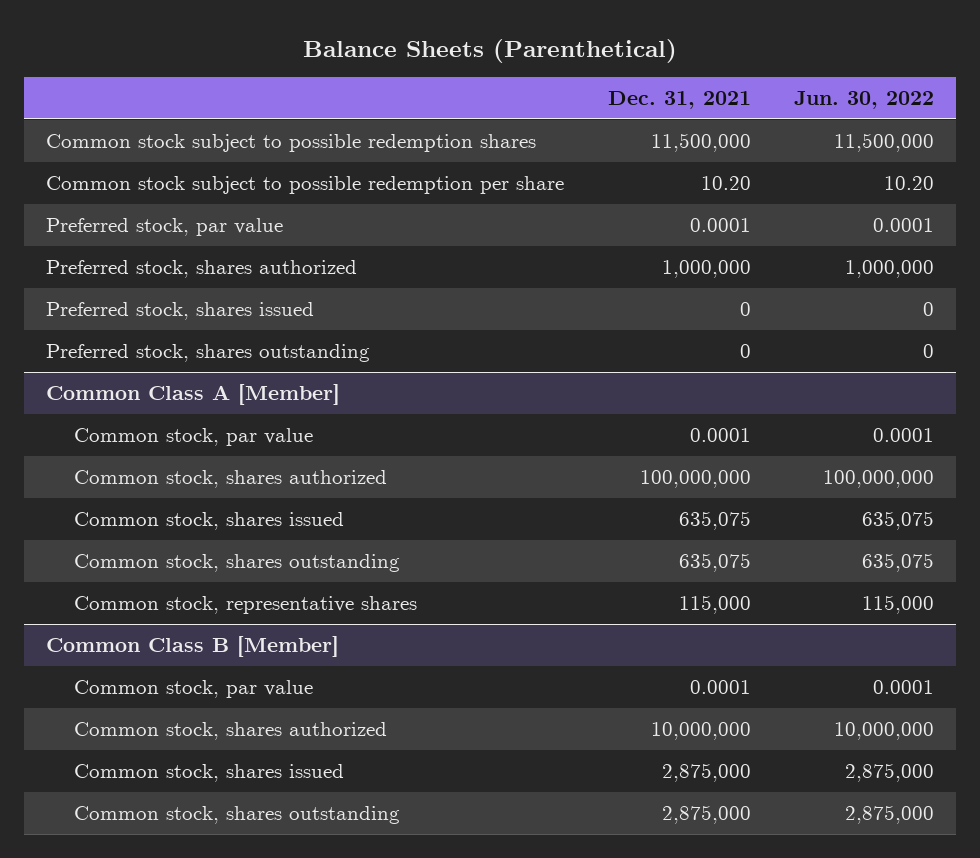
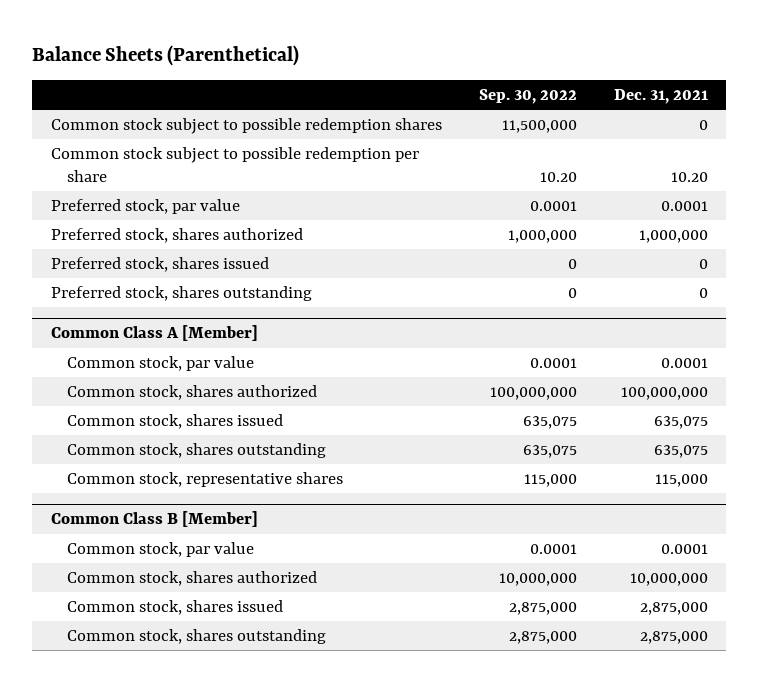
[794,91,935,110] Jun. 30, 2022 -> none
none -> [478,89,577,105] Sep. 30, 2022
[650,132,751,152] 11,500,000 -> [698,119,708,130] 0

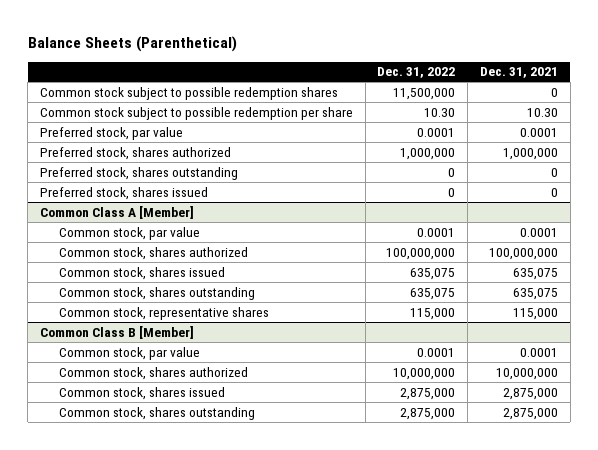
[478,89,577,105] Sep. 30, 2022 -> none
none -> [377,67,456,79] Dec. 31, 2022
[670,171,708,182] 10.20 -> [527,107,559,117] 10.30
[50,256,269,272] Preferred stock, shares issued -> [39,186,208,200] Preferred stock, shares issued

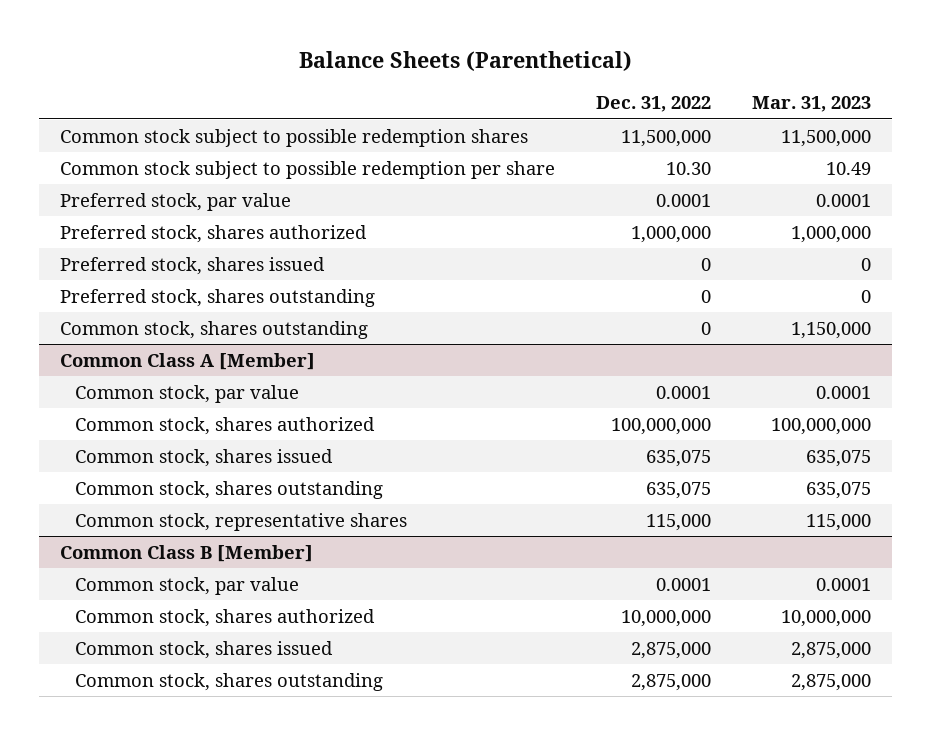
[480,67,559,79] Dec. 31, 2021 -> none
none -> [752,96,872,113] Mar. 31, 2023
[39,166,238,180] Preferred stock, shares outstanding -> [59,288,375,307] Preferred stock, shares outstanding
none -> [59,320,368,339] Common stock, shares outstanding

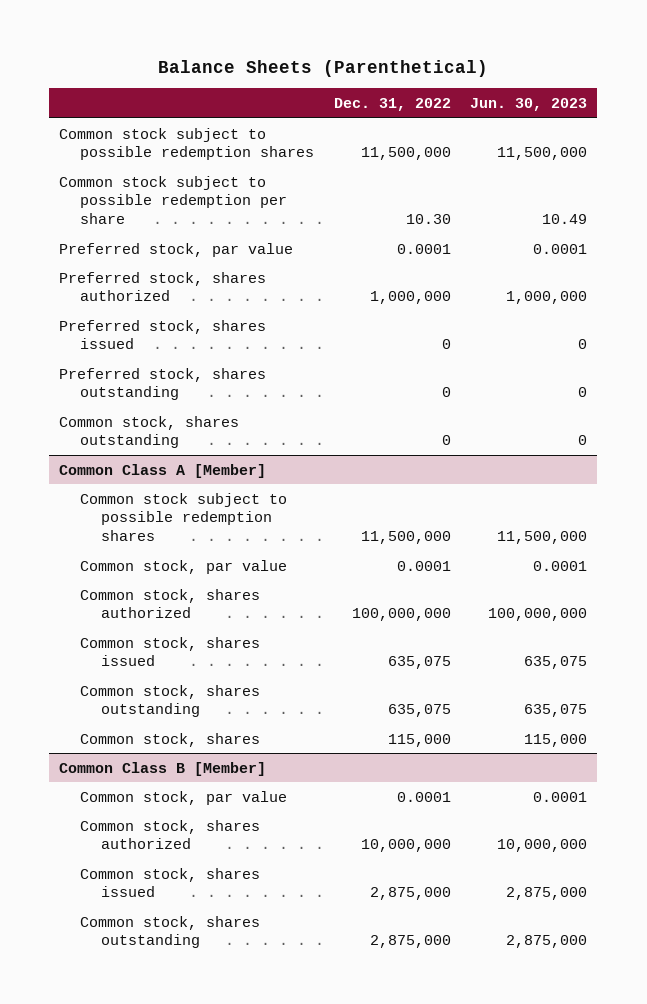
[752,96,872,113] Mar. 31, 2023 -> none
none -> [470,97,588,111] Jun. 30, 2023
none -> [80,492,288,542] Common stock subject to possible redemption shares
[74,512,407,531] Common stock, representative shares -> [80,732,261,747] Common stock, shares

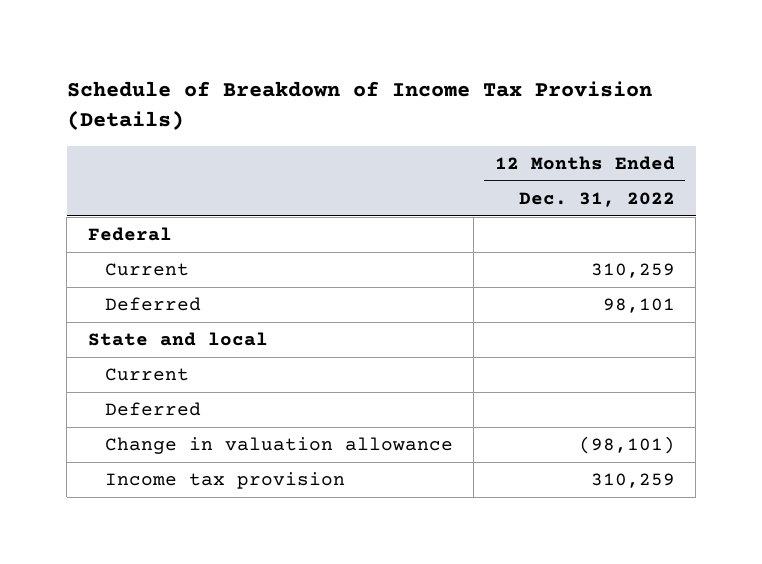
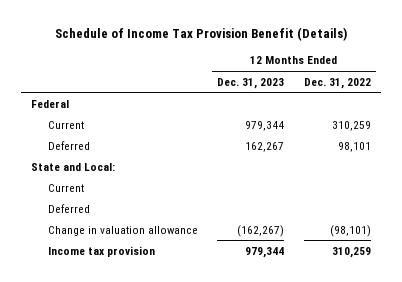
[66,81,652,131] Schedule of Breakdown of Income Tax Provision (Details) -> [54,27,347,42] Schedule of Income Tax Provision Benefit (Details)
none -> [217,77,285,89] Dec. 31, 2023
[87,332,268,347] State and local -> [30,162,115,171] State and Local:

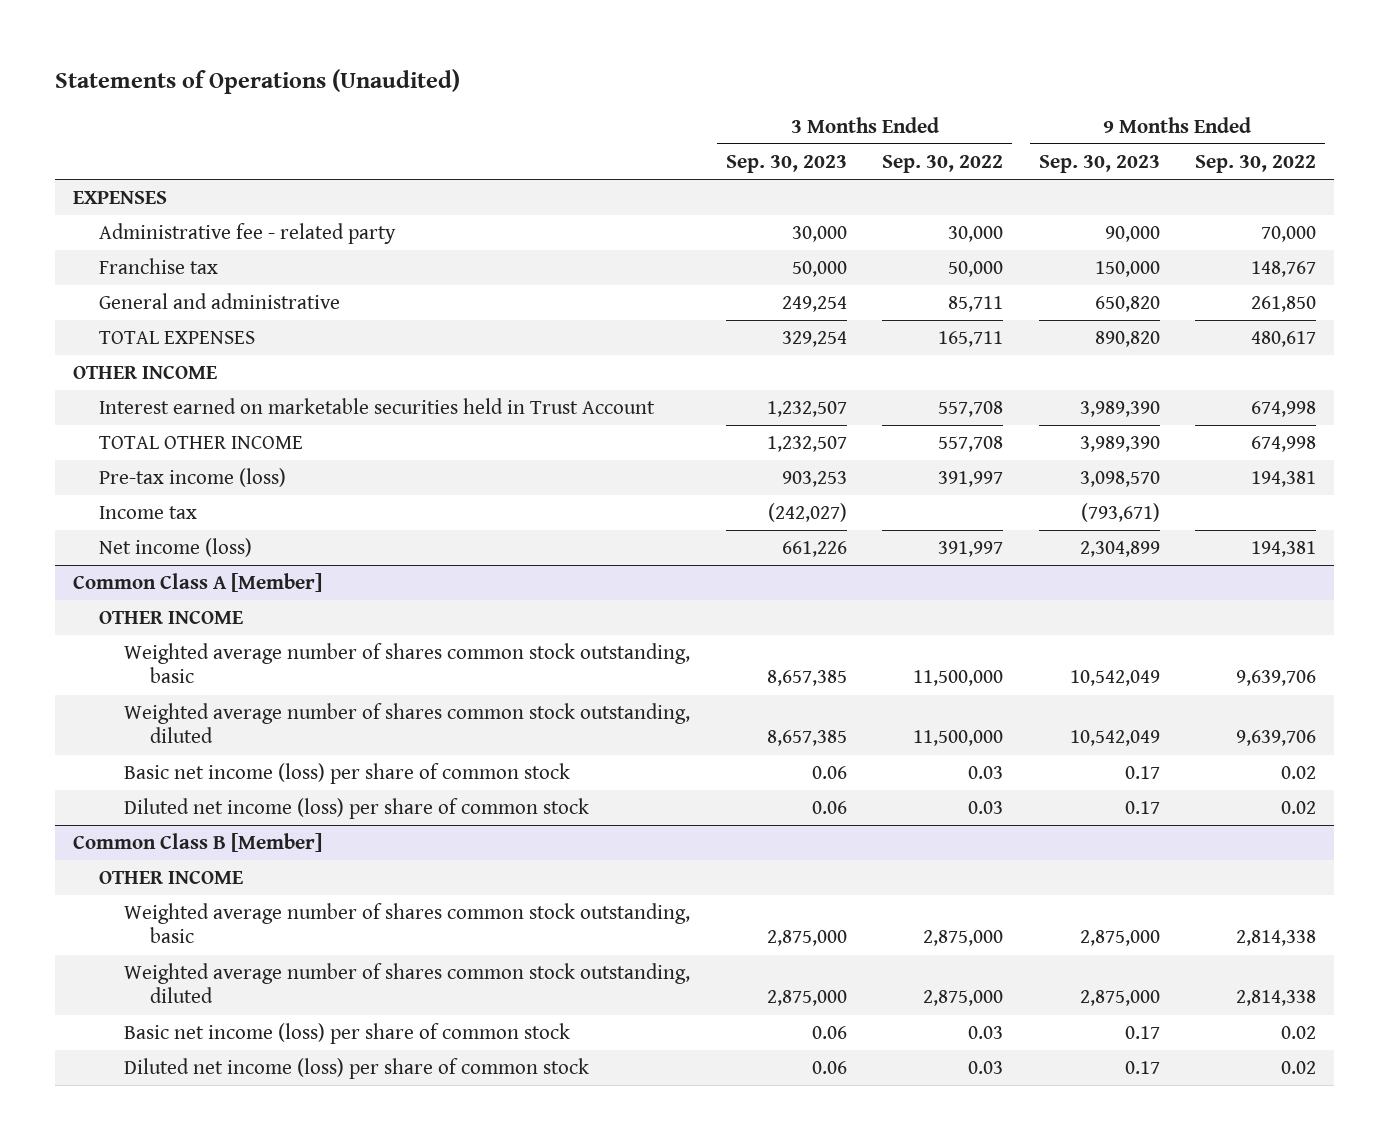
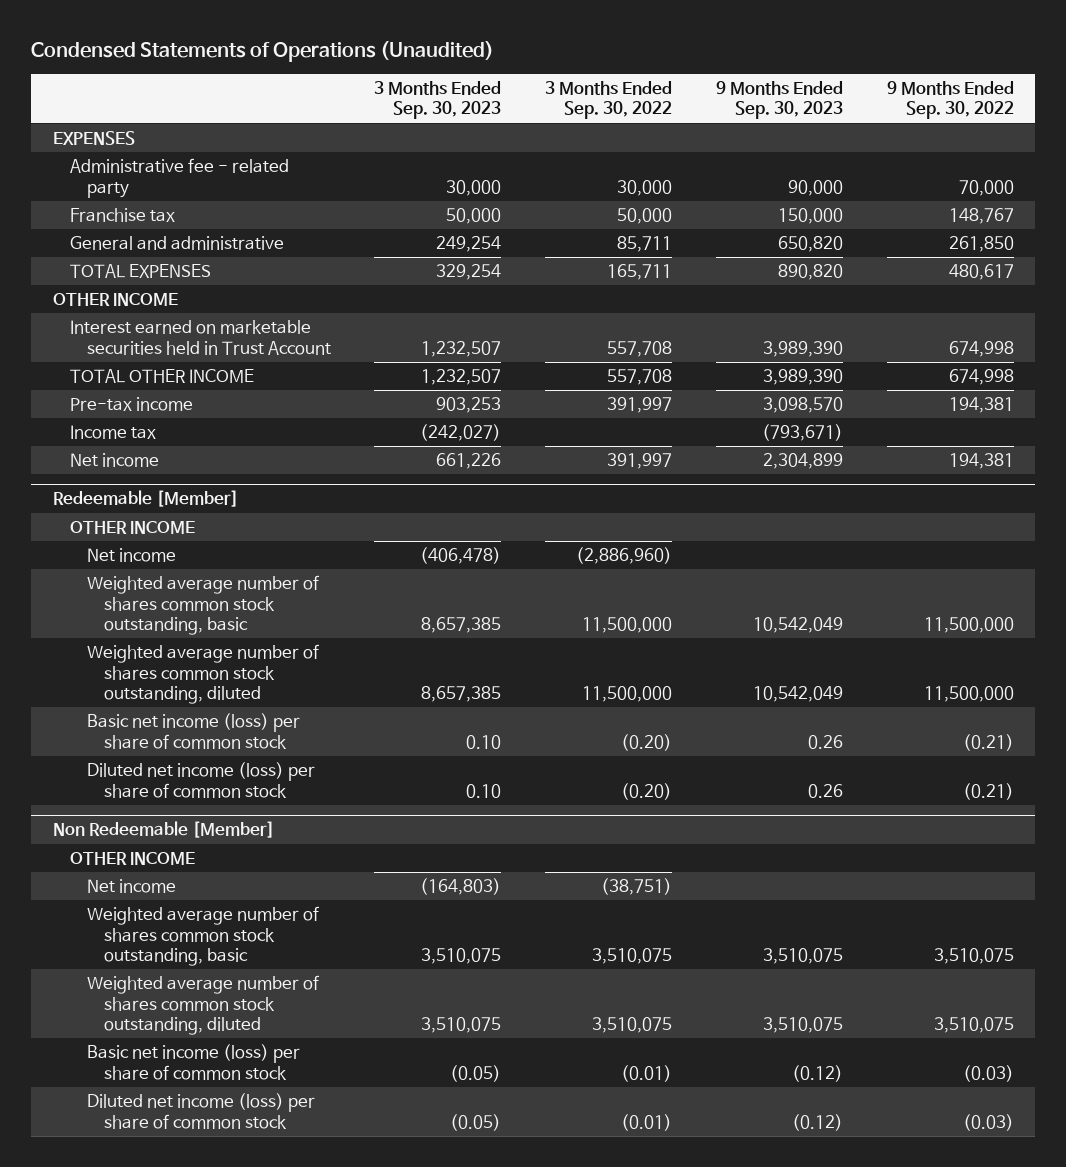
[54,68,460,94] Statements of Operations (Unaudited) -> [30,40,494,62] Condensed Statements of Operations (Unaudited)
[98,468,286,488] Pre-tax income (loss) -> [69,397,193,412] Pre-tax income
[72,573,322,593] Common Class A [Member] -> none
[98,538,252,558] Net income (loss) -> [69,453,159,468] Net income
none -> [52,490,239,508] Redeemable [Member]
[72,833,322,853] Common Class B [Member] -> none
none -> [86,548,176,563] Net income
[1236,670,1317,687] 9,639,706 -> [923,616,1014,633] 11,500,000
[1236,730,1317,747] 9,639,706 -> [923,685,1014,702] 11,500,000
[811,766,847,780] 0.06 -> [466,734,502,749] 0.10
[968,766,1004,780] 0.03 -> [621,733,673,751] (0.20)
[1124,766,1160,780] 0.17 -> [807,734,843,749] 0.26
[1281,766,1317,780] 0.02 -> [962,733,1014,751] (0.21)
[811,801,847,815] 0.06 -> [466,783,502,798] 0.10
[968,801,1004,815] 0.03 -> [621,782,673,800] (0.20)
[1124,801,1160,815] 0.17 -> [807,783,843,798] 0.26
[1281,801,1317,815] 0.02 -> [962,782,1014,800] (0.21)
none -> [52,821,275,839] Non Redeemable [Member]
none -> [86,879,176,894] Net income
[766,930,847,947] 2,875,000 -> [421,947,502,964] 3,510,075
[923,930,1004,947] 2,875,000 -> [592,947,673,964] 3,510,075
[1079,930,1160,947] 2,875,000 -> [762,947,843,964] 3,510,075
[1236,930,1317,947] 2,814,338 -> [933,947,1014,964] 3,510,075
[766,990,847,1007] 2,875,000 -> [421,1016,502,1033] 3,510,075
[923,990,1004,1007] 2,875,000 -> [592,1016,673,1033] 3,510,075
[1079,990,1160,1007] 2,875,000 -> [762,1016,843,1033] 3,510,075
[1236,990,1317,1007] 2,814,338 -> [933,1016,1014,1033] 3,510,075
[811,1026,847,1040] 0.06 -> [450,1064,502,1082] (0.05)
[968,1026,1004,1040] 0.03 -> [621,1064,673,1082] (0.01)
[1124,1026,1160,1040] 0.17 -> [791,1064,843,1082] (0.12)
[1281,1026,1317,1040] 0.02 -> [962,1064,1014,1082] (0.03)
[811,1061,847,1075] 0.06 -> [450,1113,502,1131] (0.05)
[968,1061,1004,1075] 0.03 -> [621,1113,673,1131] (0.01)
[1124,1061,1160,1075] 0.17 -> [791,1113,843,1131] (0.12)
[1281,1061,1317,1075] 0.02 -> [962,1113,1014,1131] (0.03)

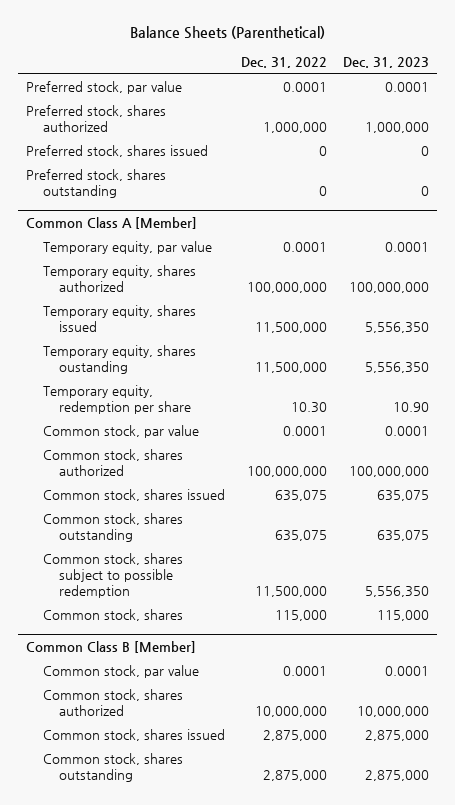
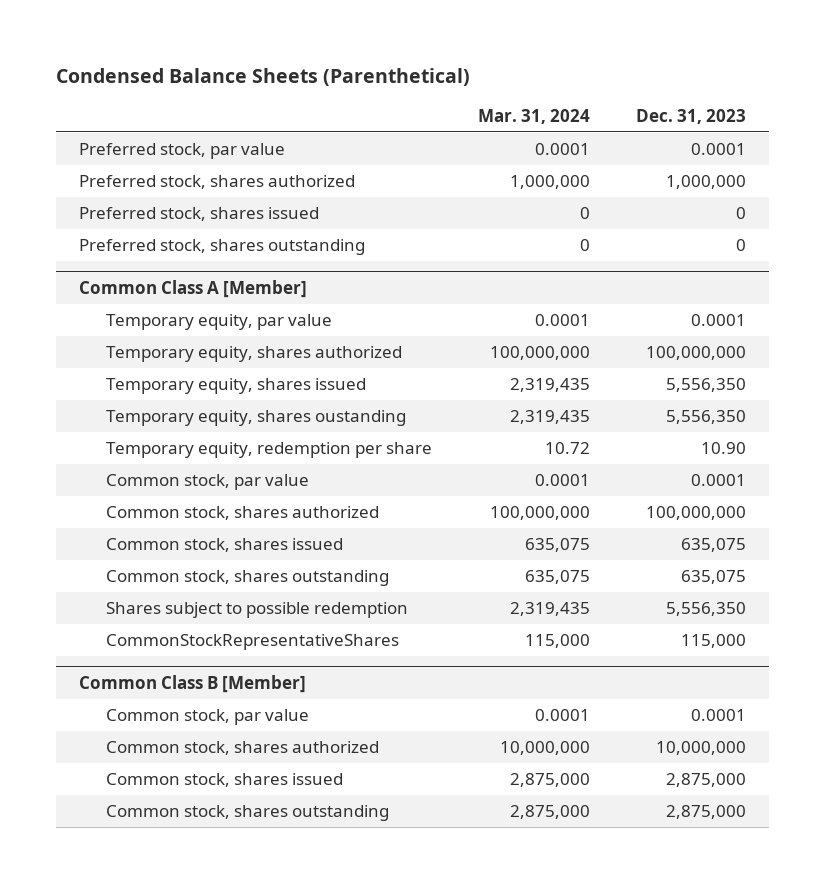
[129,26,325,40] Balance Sheets (Parenthetical) -> [56,67,471,86] Condensed Balance Sheets (Parenthetical)
[240,56,327,68] Dec. 31, 2022 -> none
none -> [477,108,590,124] Mar. 31, 2024
[42,553,183,599] Common stock, shares subject to possible redemption -> [105,602,408,619] Shares subject to possible redemption
[42,609,183,622] Common stock, shares -> [105,634,399,651] CommonStockRepresentativeShares

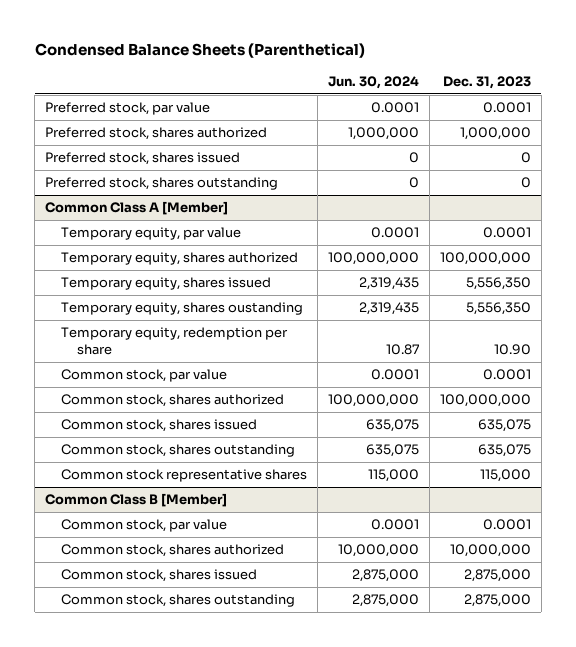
[477,108,590,124] Mar. 31, 2024 -> none
none -> [328,75,420,89] Jun. 30, 2024
[105,602,408,619] Shares subject to possible redemption -> none
[105,634,399,651] CommonStockRepresentativeShares -> [61,469,308,483] Common stock representative shares

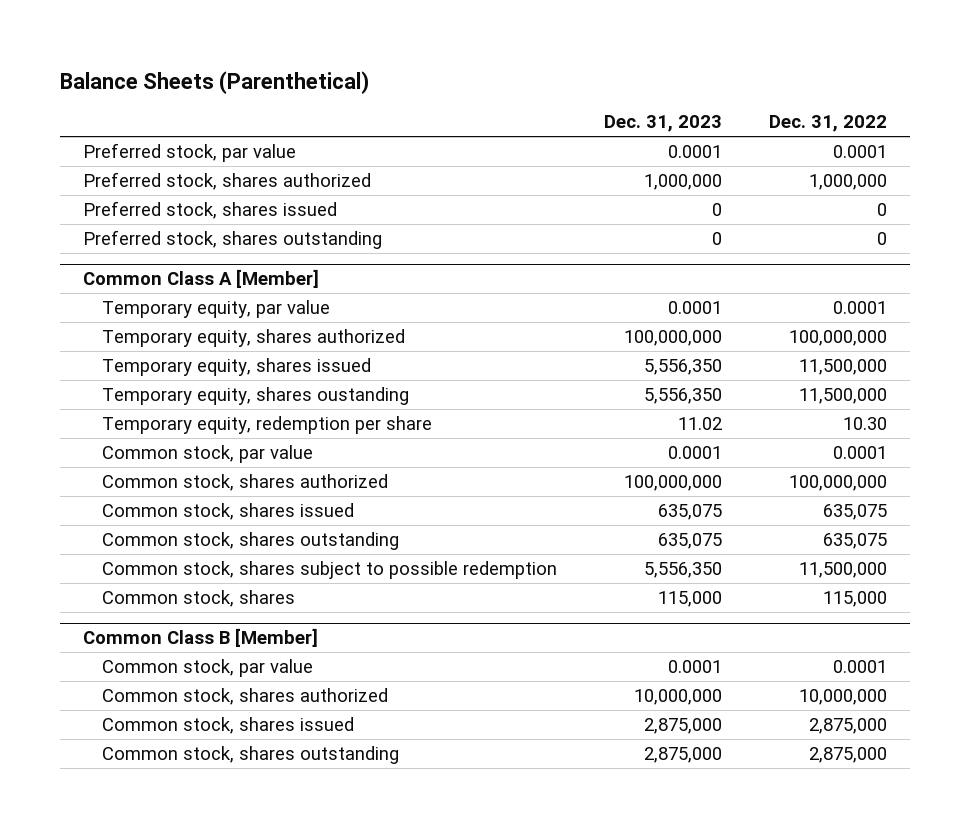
[34,43,365,59] Condensed Balance Sheets (Parenthetical) -> [59,70,369,94] Balance Sheets (Parenthetical)
[328,75,420,89] Jun. 30, 2024 -> none
none -> [768,115,887,133] Dec. 31, 2022
[493,344,531,356] 10.90 -> [678,417,723,431] 11.02
none -> [102,561,558,580] Common stock, shares subject to possible redemption
[61,469,308,483] Common stock representative shares -> [102,590,296,608] Common stock, shares

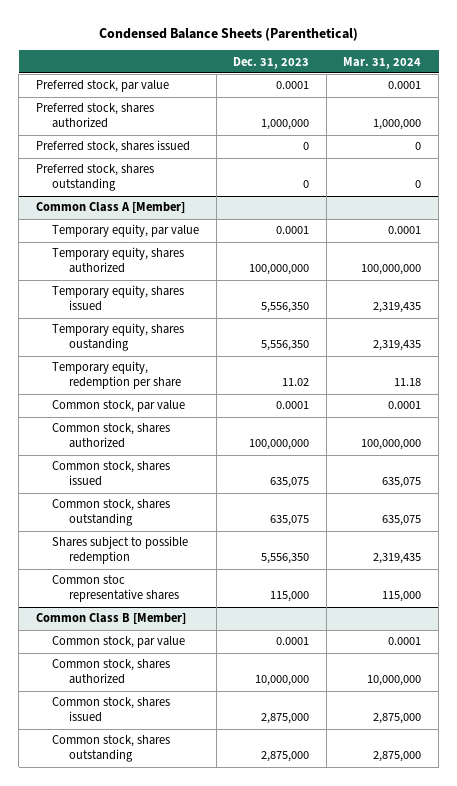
[59,70,369,94] Balance Sheets (Parenthetical) -> [98,26,358,41] Condensed Balance Sheets (Parenthetical)
[768,115,887,133] Dec. 31, 2022 -> none
none -> [343,56,422,69] Mar. 31, 2024
[102,561,558,580] Common stock, shares subject to possible redemption -> [52,536,189,565] Shares subject to possible redemption
[102,590,296,608] Common stock, shares -> [52,575,179,603] Common stoc representative shares

